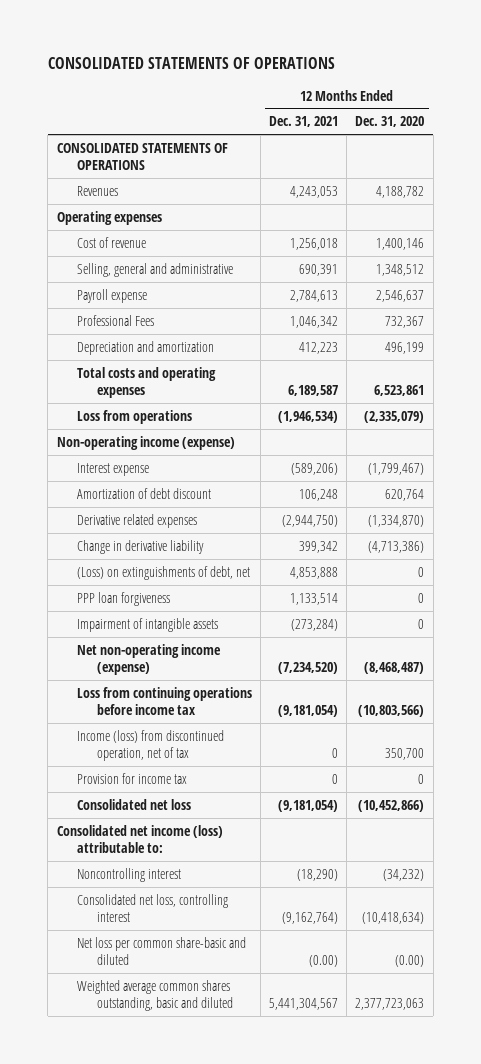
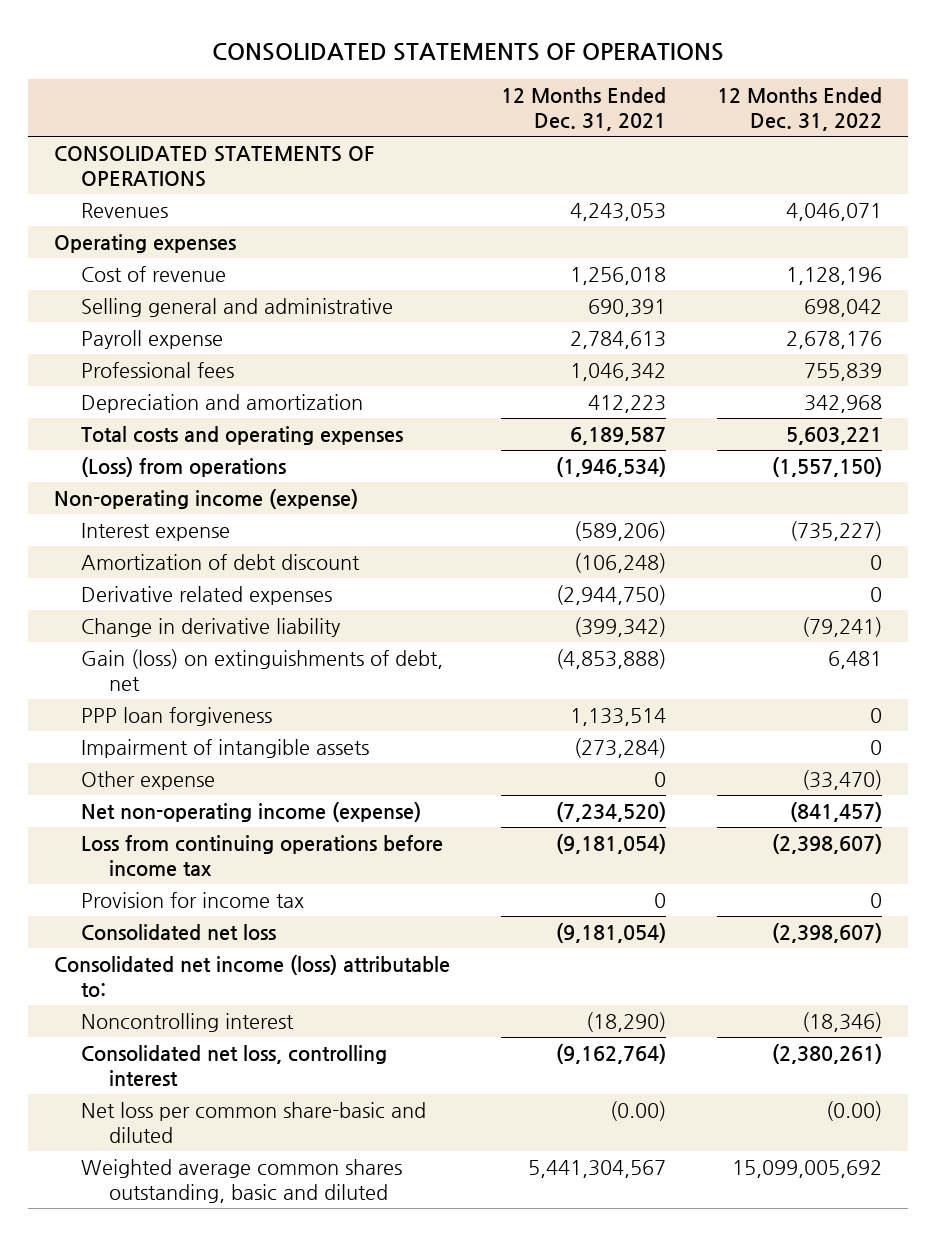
[355,116,425,128] Dec. 31, 2020 -> none
none -> [717,86,883,132] 12 Months Ended Dec. 31, 2022
[76,262,233,277] Selling, general and administrative -> [81,297,394,317] Selling general and administrative
[76,314,154,326] Professional Fees -> [81,361,235,378] Professional fees
[76,409,192,424] Loss from operations -> [81,456,287,477] (Loss) from operations
[299,488,339,501] 106,248 -> [573,552,666,573] (106,248)
[299,540,339,553] 399,342 -> [573,616,666,637] (399,342)
[76,565,250,580] (Loss) on extinguishments of debt, net -> [81,648,444,692] Gain (loss) on extinguishments of debt, net
[290,566,339,579] 4,853,888 -> [555,648,666,669] (4,853,888)
none -> [81,770,216,790] Other expense
[76,729,224,762] Income (loss) from discontinued operation, net of tax -> none

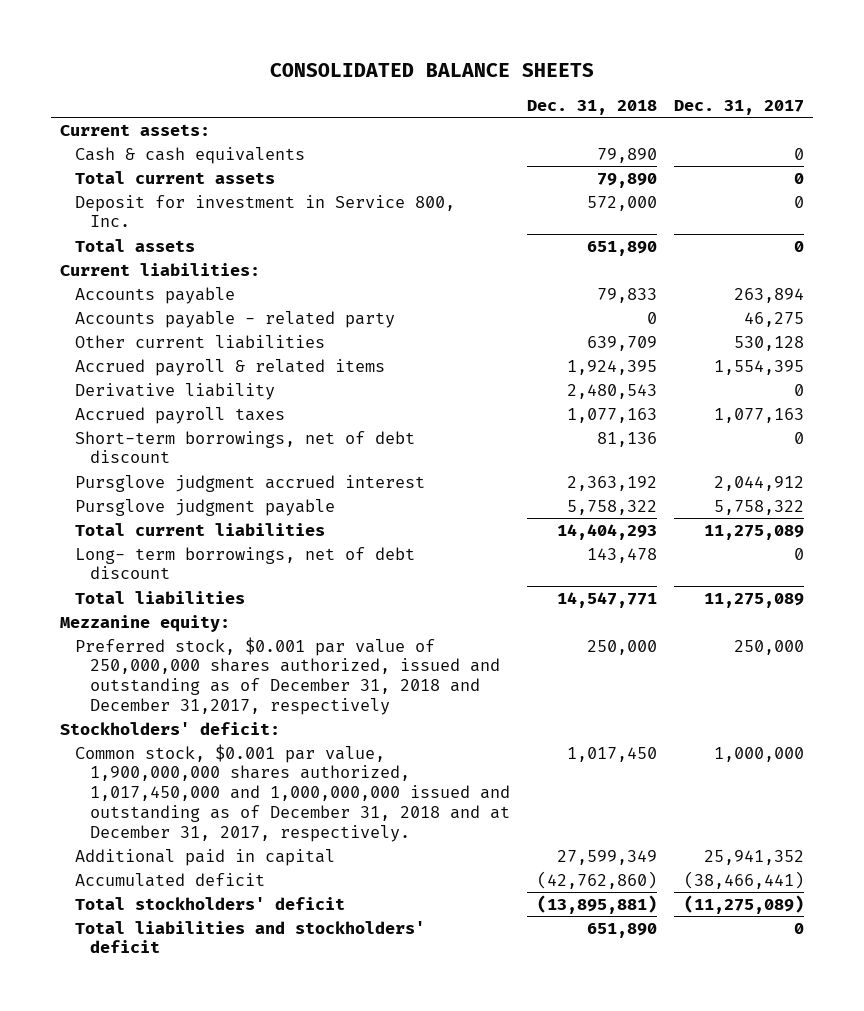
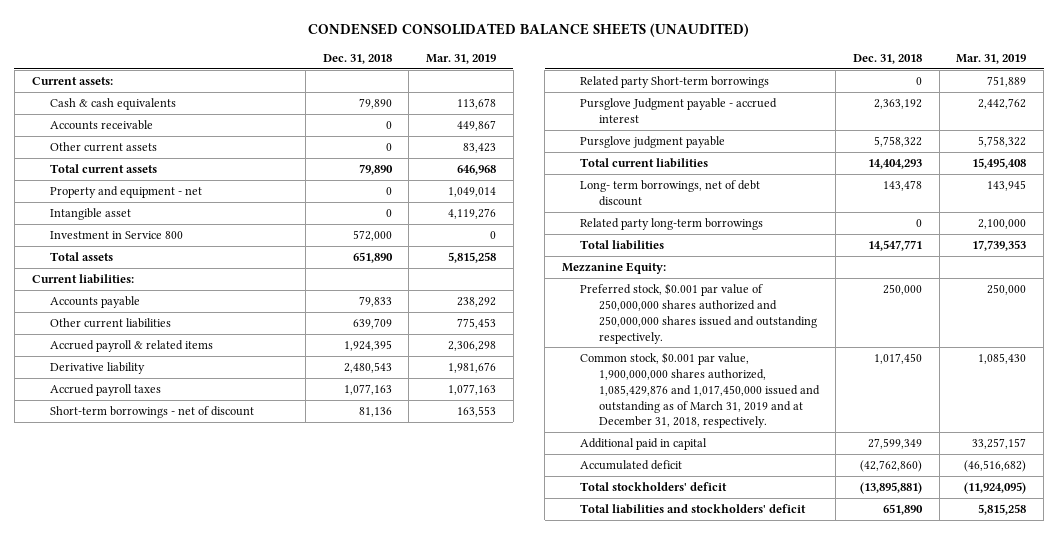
[270,62,595,77] CONSOLIDATED BALANCE SHEETS -> [308,23,750,38] CONDENSED CONSOLIDATED BALANCE SHEETS (UNAUDITED)
[674,100,805,116] Dec. 31, 2017 -> none
none -> [426,53,497,64] Mar. 31, 2019
none -> [50,120,154,131] Accounts receivable
none -> [50,142,158,153] Other current assets
none -> [50,186,203,199] Property and equipment - net
none -> [50,208,132,221] Intangible asset
[74,194,455,228] Deposit for investment in Service 800, Inc. -> [50,231,184,240] Investment in Service 800
[74,310,395,328] Accounts payable - related party -> none
[74,430,415,464] Short-term borrowings, net of debt discount -> [50,406,255,419] Short-term borrowings - net of discount
none -> [580,76,770,89] Related party Short-term borrowings
[74,474,425,492] Pursglove judgment accrued interest -> [580,98,778,123] Pursglove Judgment payable - accrued interest
none -> [580,218,764,231] Related party long-term borrowings
[60,721,281,735] Stockholders' deficit: -> none
[60,614,231,632] Mezzanine equity: -> [562,262,667,275] Mezzanine Equity:
[74,636,500,716] Preferred stock, $0.001 par value of 250,000,000 shares authorized, issued and outstanding as of December 31, 2018 and December 31,2017, respectively -> [580,283,817,344] Preferred stock, $0.001 par value of 250,000,000 shares authorized and 250,000,000 shares issued and outstanding respectively.
[74,743,510,842] Common stock, $0.001 par value, 1,900,000,000 shares authorized, 1,017,450,000 and 1,000,000,000 issued and outstanding as of December 31, 2018 and at December 31, 2017, respectively. -> [580,352,820,429] Common stock, $0.001 par value, 1,900,000,000 shares authorized, 1,085,429,876 and 1,017,450,000 issued and outstanding as of March 31, 2019 and at December 31, 2018, respectively.

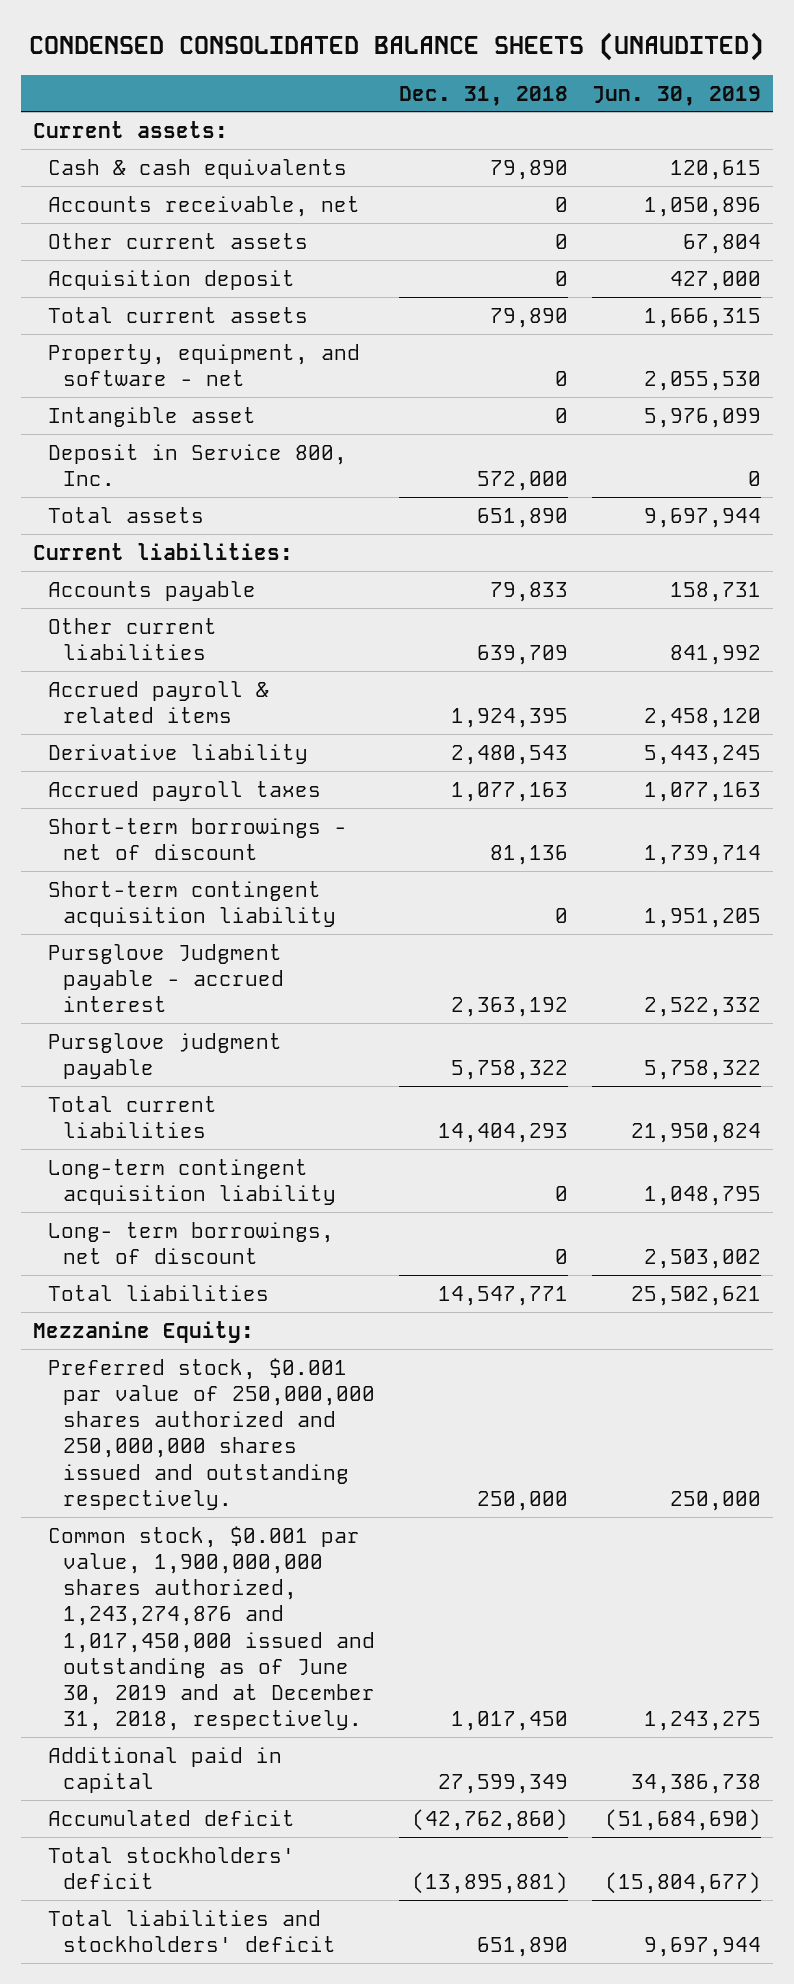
[426,53,497,64] Mar. 31, 2019 -> none
none -> [592,85,762,106] Jun. 30, 2019
[50,120,154,131] Accounts receivable -> [48,195,361,217] Accounts receivable, net
none -> [48,269,296,290] Acquisition deposit
[50,186,203,199] Property and equipment - net -> [48,343,361,386] Property, equipment, and software - net
[50,231,184,240] Investment in Service 800 -> [48,443,348,486] Deposit in Service 800, Inc.
[580,76,770,89] Related party Short-term borrowings -> none
none -> [48,880,337,927] Short-term contingent acquisition liability
[580,218,764,231] Related party long-term borrowings -> none
none -> [48,1158,337,1205] Long-term contingent acquisition liability
[580,180,761,206] Long- term borrowings, net of debt discount -> [48,1221,335,1264] Long- term borrowings, net of discount
[883,180,923,192] 143,478 -> [555,1248,569,1264] 0
[580,352,820,429] Common stock, $0.001 par value, 1,900,000,000 shares authorized, 1,085,429,876 and 1,017,450,000 issued and outstanding as of March 31, 2019 and at December 31, 2018, respectively. -> [48,1525,376,1732] Common stock, $0.001 par value, 1,900,000,000 shares authorized, 1,243,274,876 and 1,017,450,000 issued and outstanding as of June 30, 2019 and at December 31, 2018, respectively.

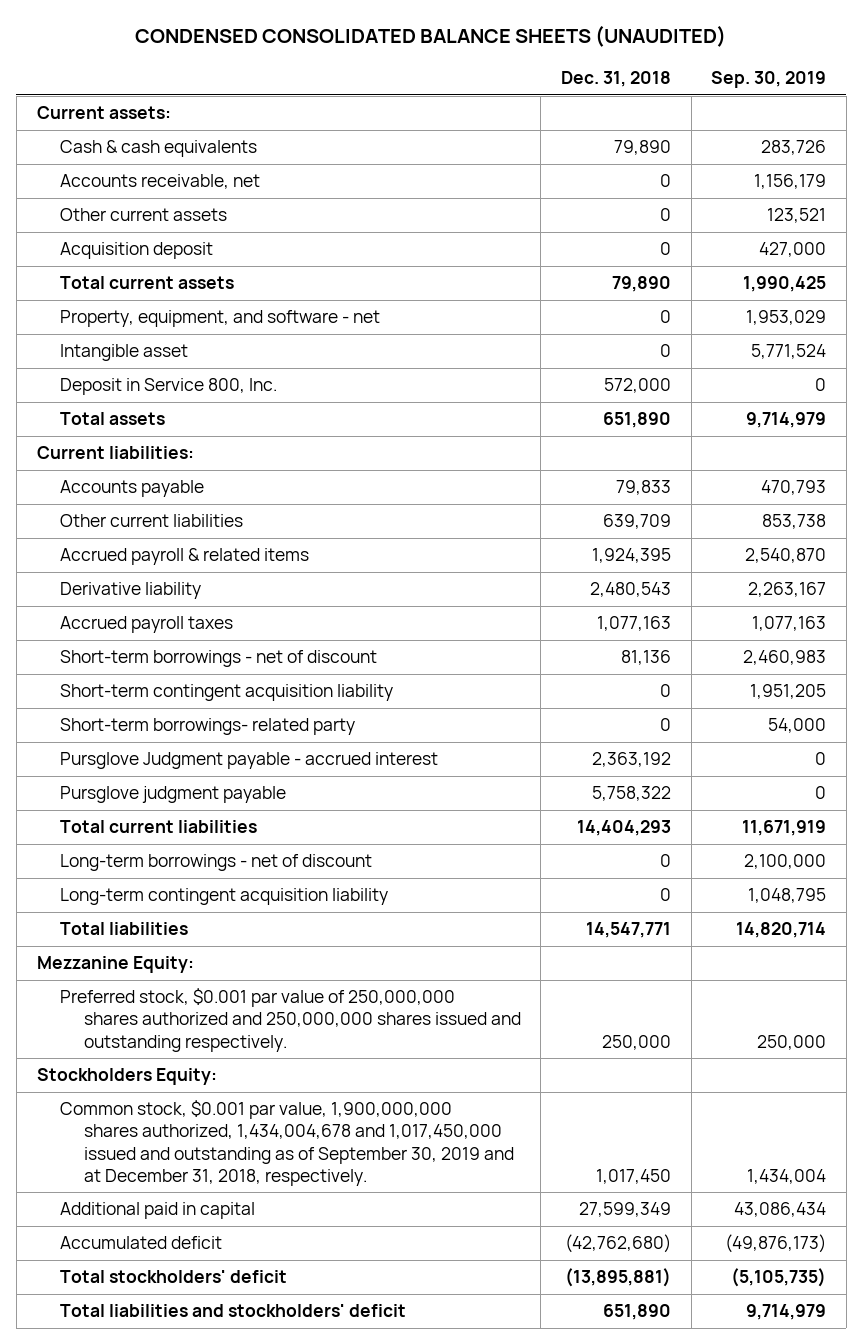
[592,85,762,106] Jun. 30, 2019 -> none
none -> [711,70,827,88] Sep. 30, 2019
none -> [60,718,356,736] Short-term borrowings- related party
none -> [60,854,373,872] Long-term borrowings - net of discount
[48,1221,335,1264] Long- term borrowings, net of discount -> none
none -> [36,1068,217,1086] Stockholders Equity:
[48,1525,376,1732] Common stock, $0.001 par value, 1,900,000,000 shares authorized, 1,243,274,876 and 1,017,450,000 issued and outstanding as of June 30, 2019 and at December 31, 2018, respectively. -> [60,1100,514,1186] Common stock, $0.001 par value, 1,900,000,000 shares authorized, 1,434,004,678 and 1,017,450,000 issued and outstanding as of September 30, 2019 and at December 31, 2018, respectively.
[412,1808,569,1831] (42,762,860) -> [564,1234,671,1254] (42,762,680)

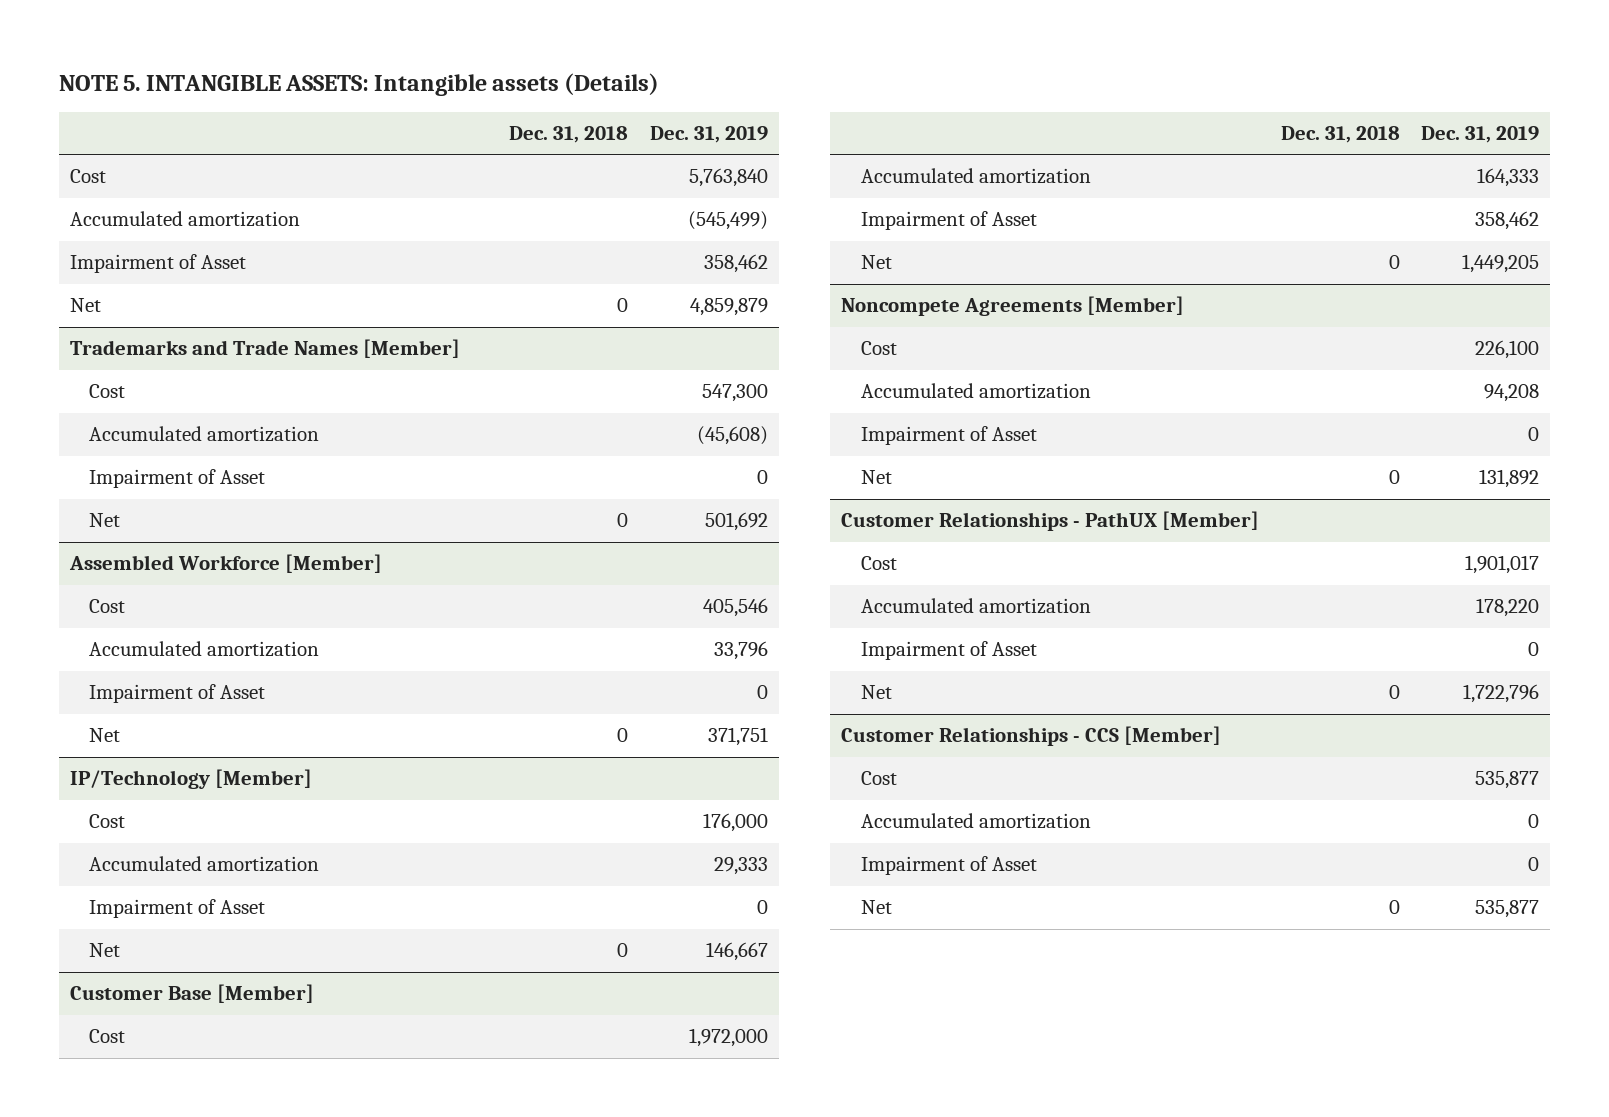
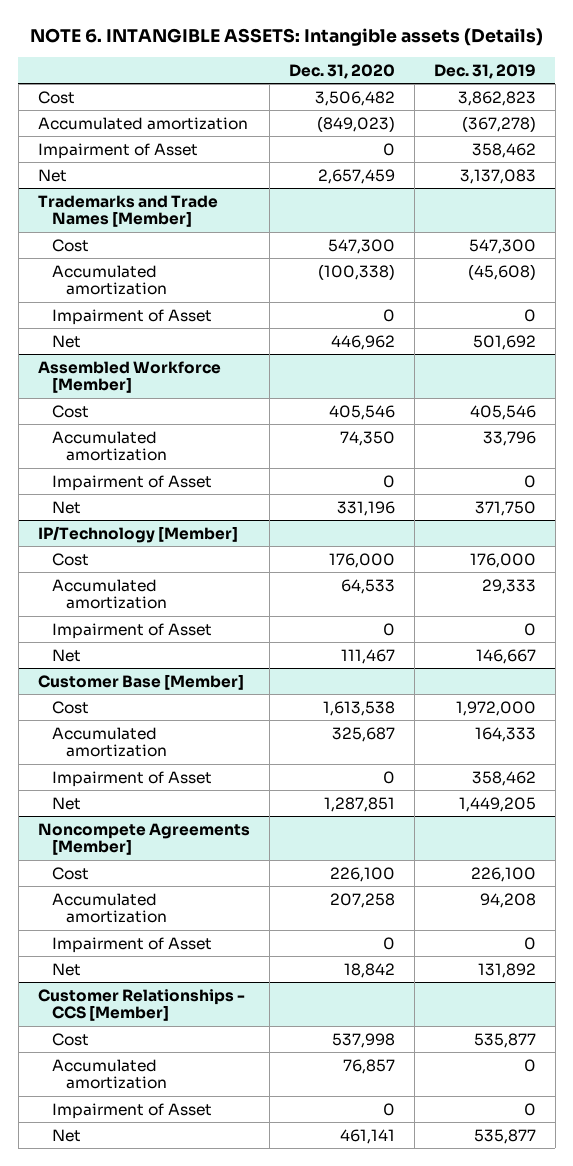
[58,72,659,96] NOTE 5. INTANGIBLE ASSETS: Intangible assets (Details) -> [29,27,543,46] NOTE 6. INTANGIBLE ASSETS: Intangible assets (Details)
[509,126,629,144] Dec. 31, 2018 -> none
none -> [288,63,395,79] Dec. 31, 2020
[688,168,768,188] 5,763,840 -> [457,90,536,106] 3,862,823
[687,211,768,231] (545,499) -> [461,115,536,132] (367,278)
[689,298,768,317] 4,859,879 -> [459,168,536,184] 3,137,083
[707,727,768,747] 371,751 -> [474,500,536,516] 371,750
[841,511,1260,532] Customer Relationships - PathUX [Member] -> none
[860,556,897,571] Cost -> none
[860,598,1091,615] Accumulated amortization -> none
[860,641,1037,661] Impairment of Asset -> none
[860,685,892,700] Net -> none

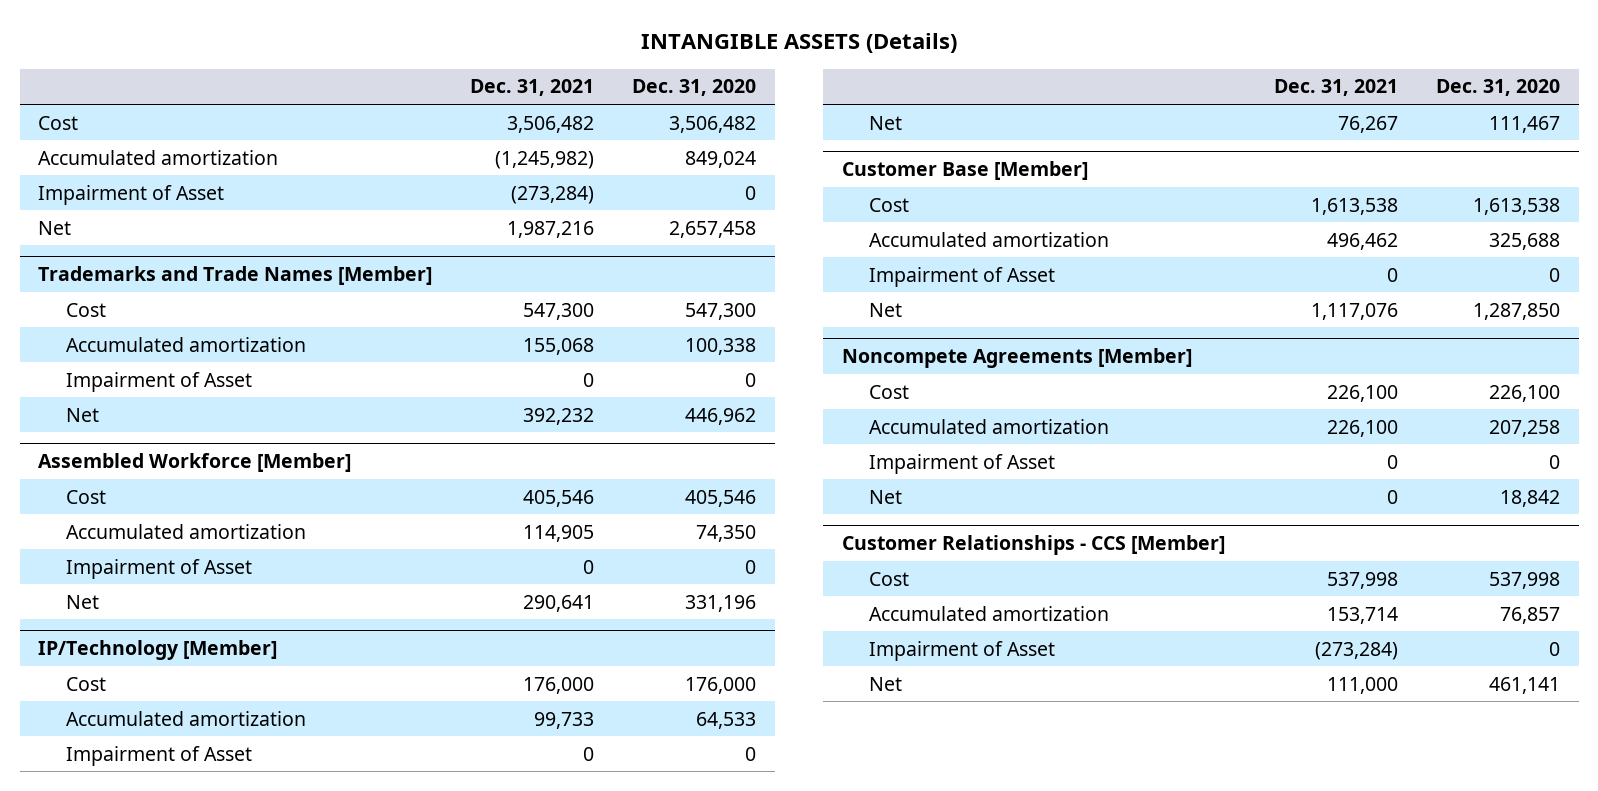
[29,27,543,46] NOTE 6. INTANGIBLE ASSETS: Intangible assets (Details) -> [641,33,958,54] INTANGIBLE ASSETS (Details)
[433,63,536,79] Dec. 31, 2019 -> none
none -> [470,79,595,97] Dec. 31, 2021
[316,115,395,132] (849,023) -> [685,150,757,168] 849,024
[317,168,395,184] 2,657,459 -> [669,220,757,238] 2,657,458
[317,263,395,280] (100,338) -> [685,337,757,355] 100,338
[331,726,395,742] 325,687 -> [1488,232,1560,250] 325,688
[323,796,395,812] 1,287,851 -> [1472,302,1560,320] 1,287,850

